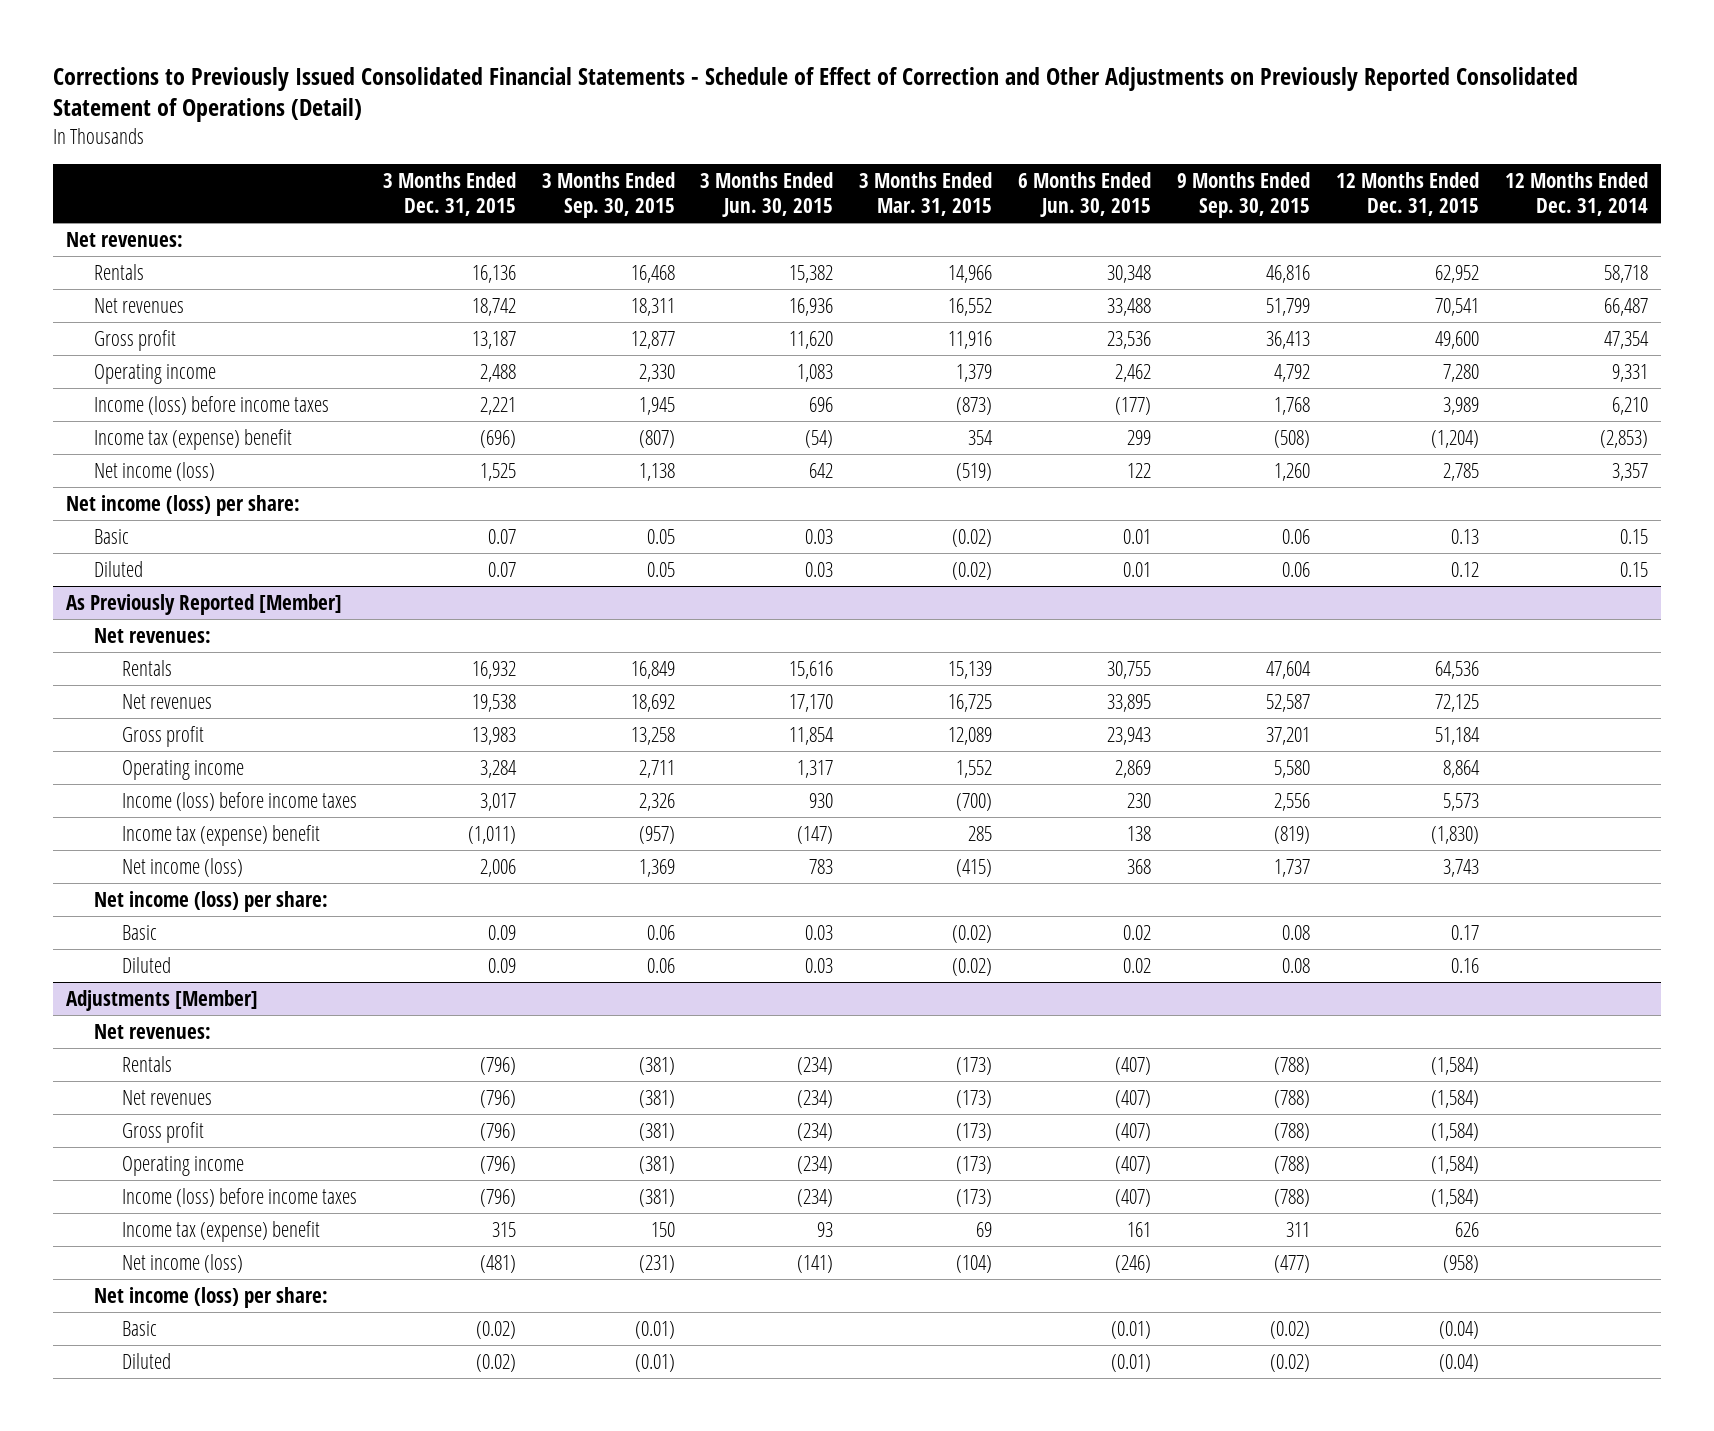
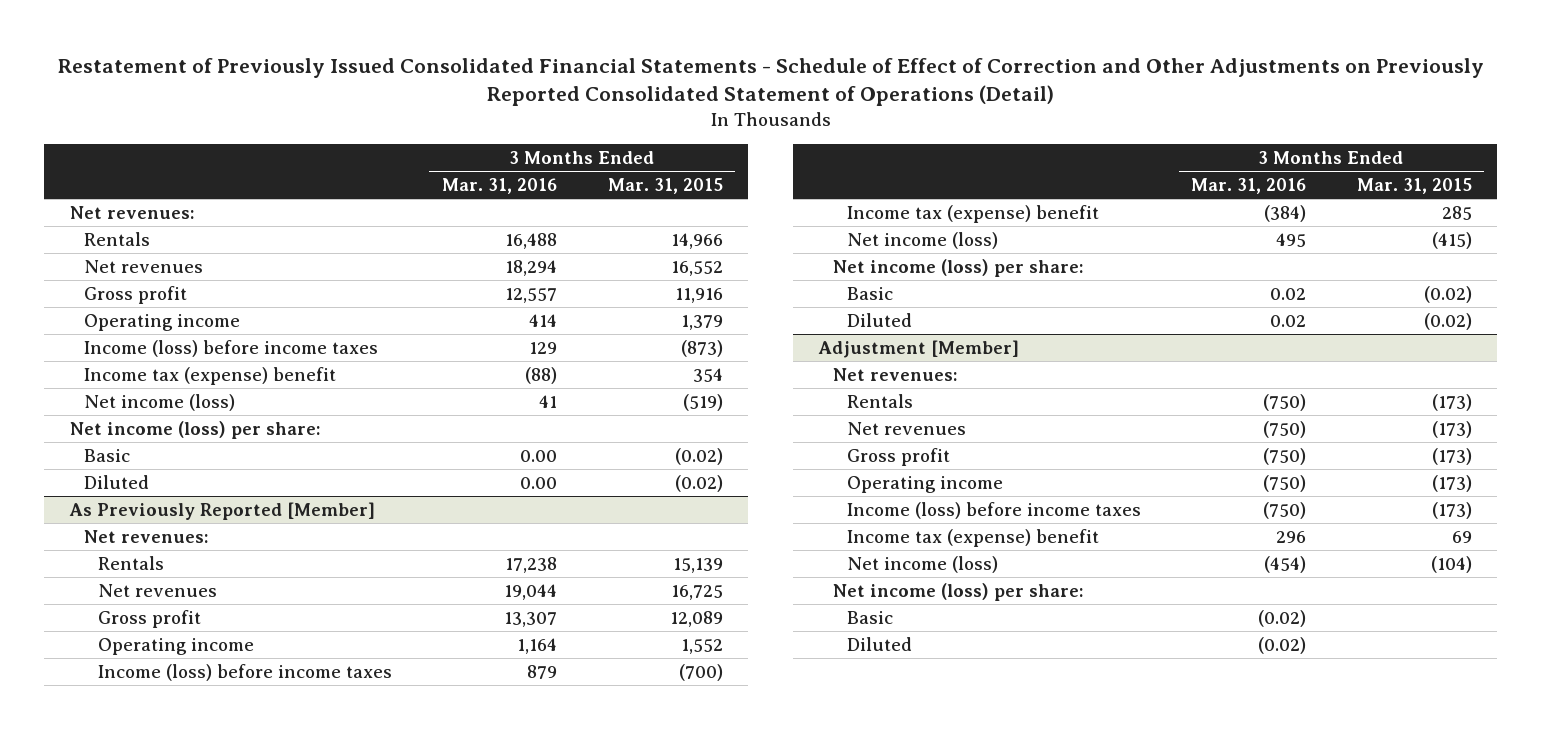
[53,66,1579,123] Corrections to Previously Issued Consolidated Financial Statements - Schedule of Effect of Correction and Other Adjustments on Previously Reported Consolidated Statement of Operations (Detail) -> [57,57,1484,107] Restatement of Previously Issued Consolidated Financial Statements - Schedule of Effect of Correction and Other Adjustments on Previously Reported Consolidated Statement of Operations (Detail)
[382,171,516,217] 3 Months Ended Dec. 31, 2015 -> none
[541,171,675,219] 3 Months Ended Sep. 30, 2015 -> none
[700,171,834,218] 3 Months Ended Jun. 30, 2015 -> none
[1018,171,1152,218] 6 Months Ended Jun. 30, 2015 -> none
[1177,171,1311,219] 9 Months Ended Sep. 30, 2015 -> none
[1336,171,1480,217] 12 Months Ended Dec. 31, 2015 -> none
[1504,171,1648,217] 12 Months Ended Dec. 31, 2014 -> none
none -> [442,177,558,194] Mar. 31, 2016
[66,989,259,1011] Adjustments [Member] -> [817,339,1019,358] Adjustment [Member]

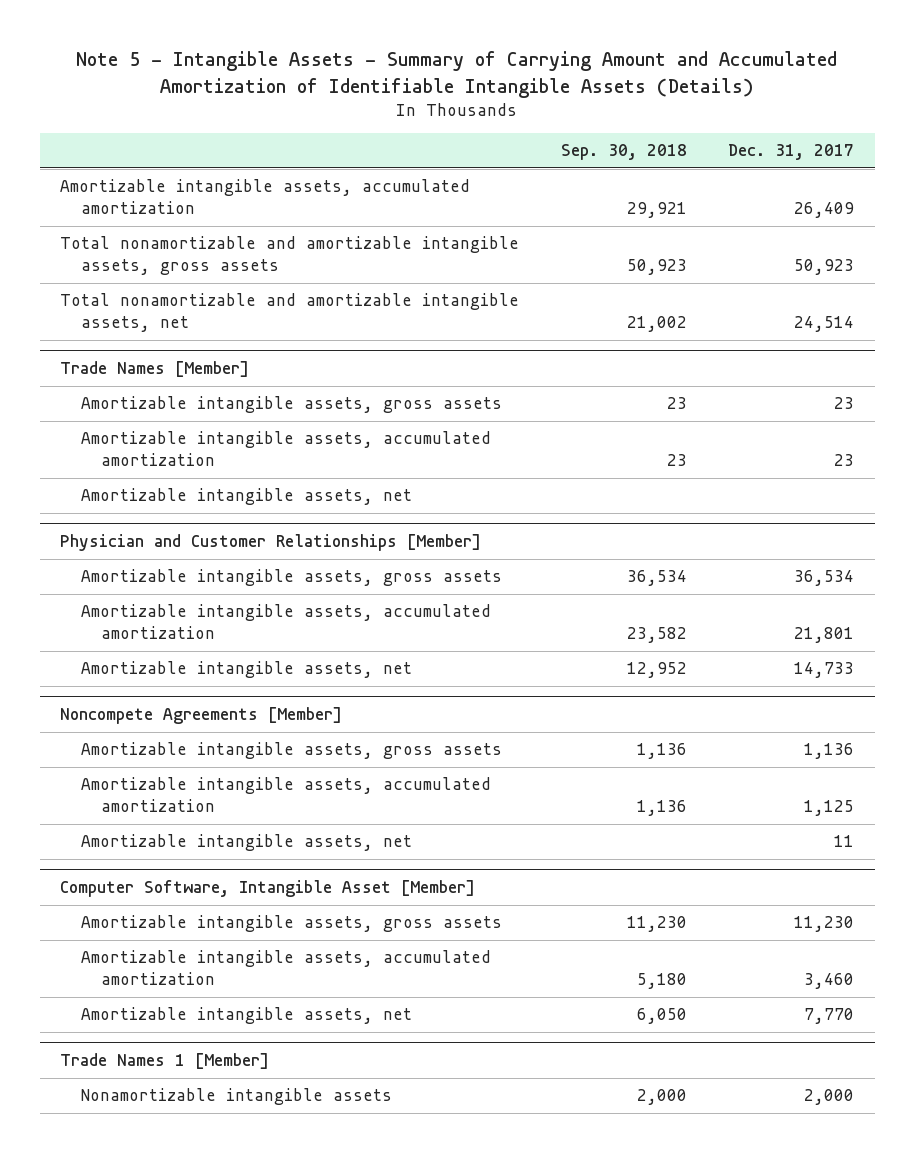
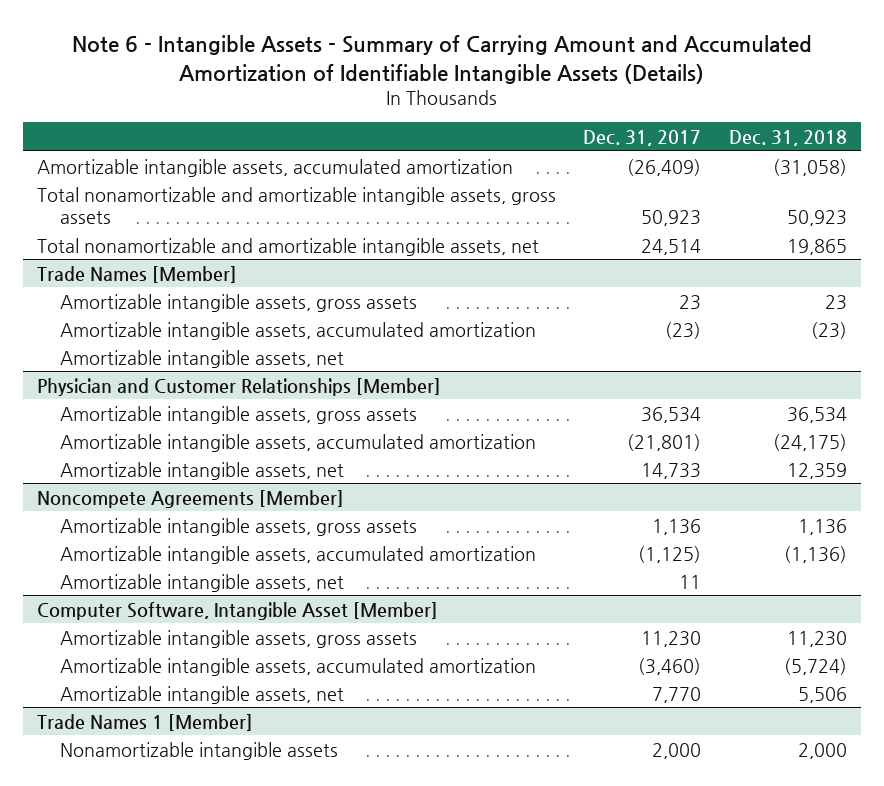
[76,51,838,98] Note 5 - Intangible Assets - Summary of Carrying Amount and Accumulated Amortization of Identifiable Intangible Assets (Details) -> [71,35,812,84] Note 6 - Intangible Assets - Summary of Carrying Amount and Accumulated Amortization of Identifiable Intangible Assets (Details)
[560,144,687,161] Sep. 30, 2018 -> none
none -> [729,129,848,146] Dec. 31, 2018
[794,202,855,219] 26,409 -> [627,158,702,176] (26,409)
[834,454,855,467] 23 -> [665,321,702,339] (23)
[794,627,855,644] 21,801 -> [627,433,702,451] (21,801)
[804,800,855,817] 1,125 -> [638,545,702,563] (1,125)
[804,973,855,990] 3,460 -> [638,657,702,675] (3,460)

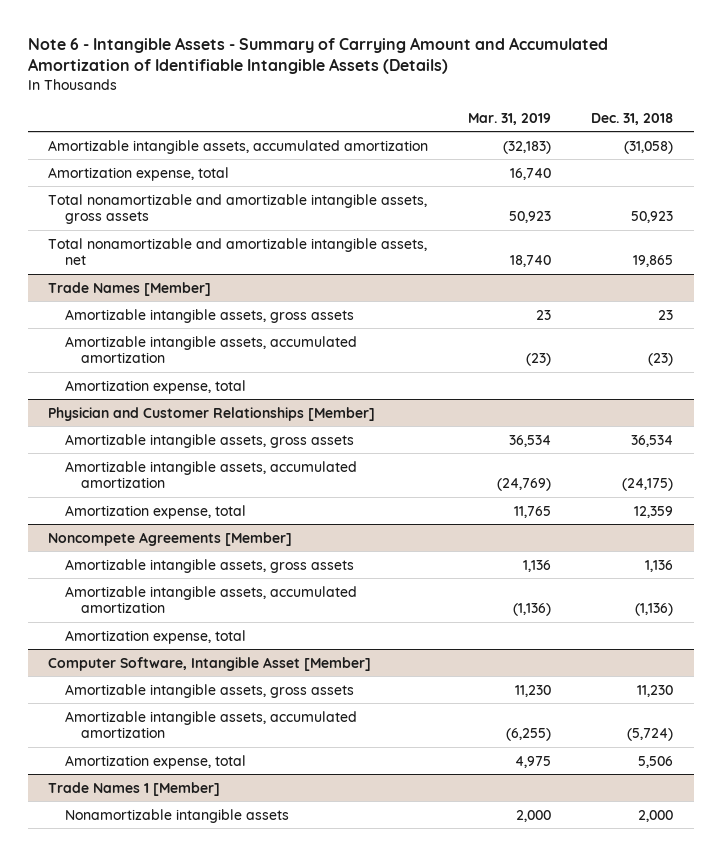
[583,129,702,146] Dec. 31, 2017 -> none
none -> [468,112,552,125] Mar. 31, 2019
none -> [47,166,229,181] Amortization expense, total
[60,349,345,368] Amortizable intangible assets, net -> [64,379,246,394] Amortization expense, total
[60,461,345,480] Amortizable intangible assets, net -> [64,504,246,519] Amortization expense, total
[60,573,345,592] Amortizable intangible assets, net -> [64,629,246,644] Amortization expense, total
[60,685,345,704] Amortizable intangible assets, net -> [64,754,246,769] Amortization expense, total

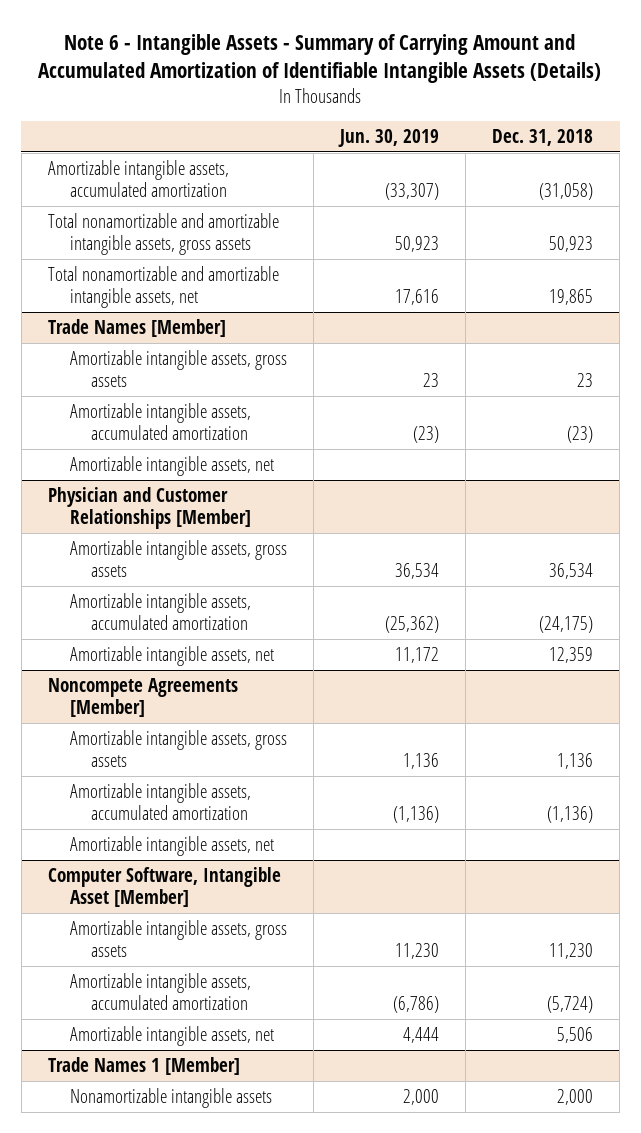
[468,112,552,125] Mar. 31, 2019 -> none
none -> [337,129,439,148] Jun. 30, 2019
[47,166,229,181] Amortization expense, total -> none
[64,379,246,394] Amortization expense, total -> [69,455,274,476] Amortizable intangible assets, net
[64,504,246,519] Amortization expense, total -> [69,645,274,666] Amortizable intangible assets, net
[64,629,246,644] Amortization expense, total -> [69,835,274,856] Amortizable intangible assets, net
[64,754,246,769] Amortization expense, total -> [69,1025,274,1046] Amortizable intangible assets, net

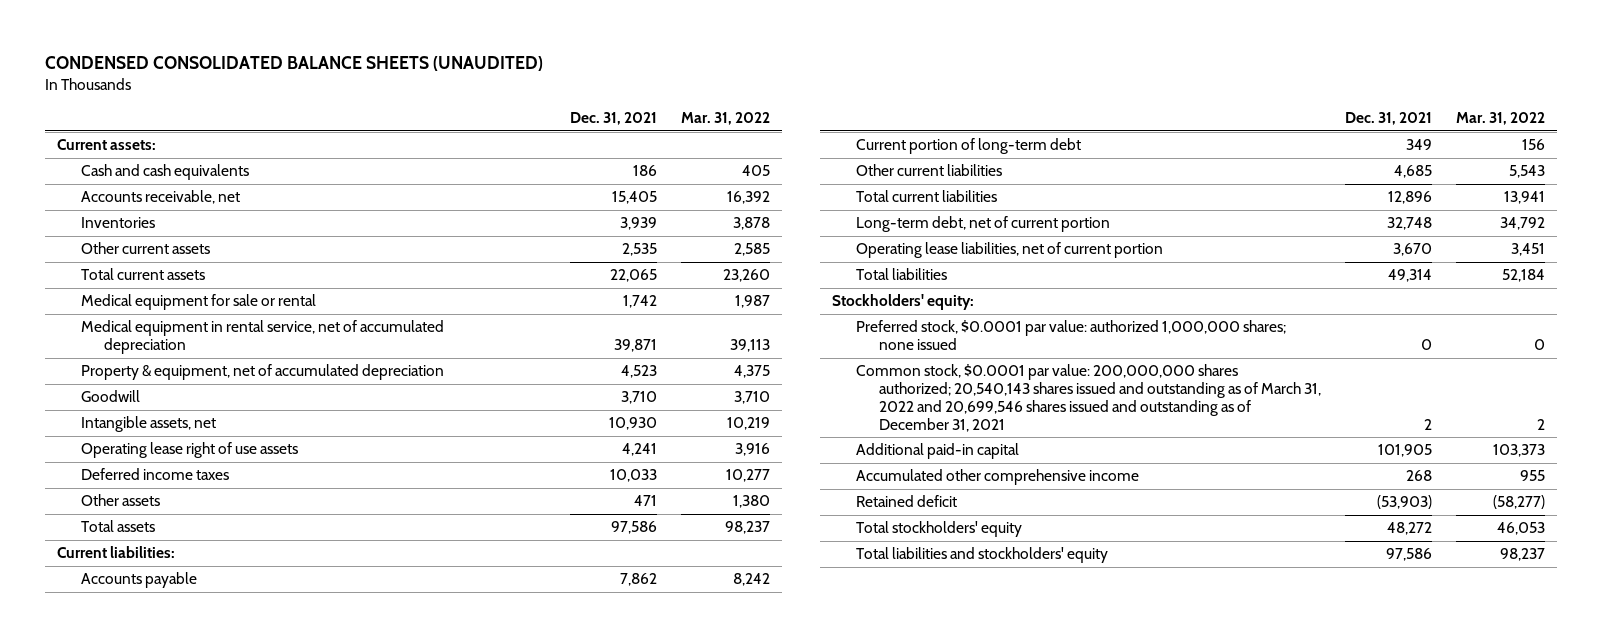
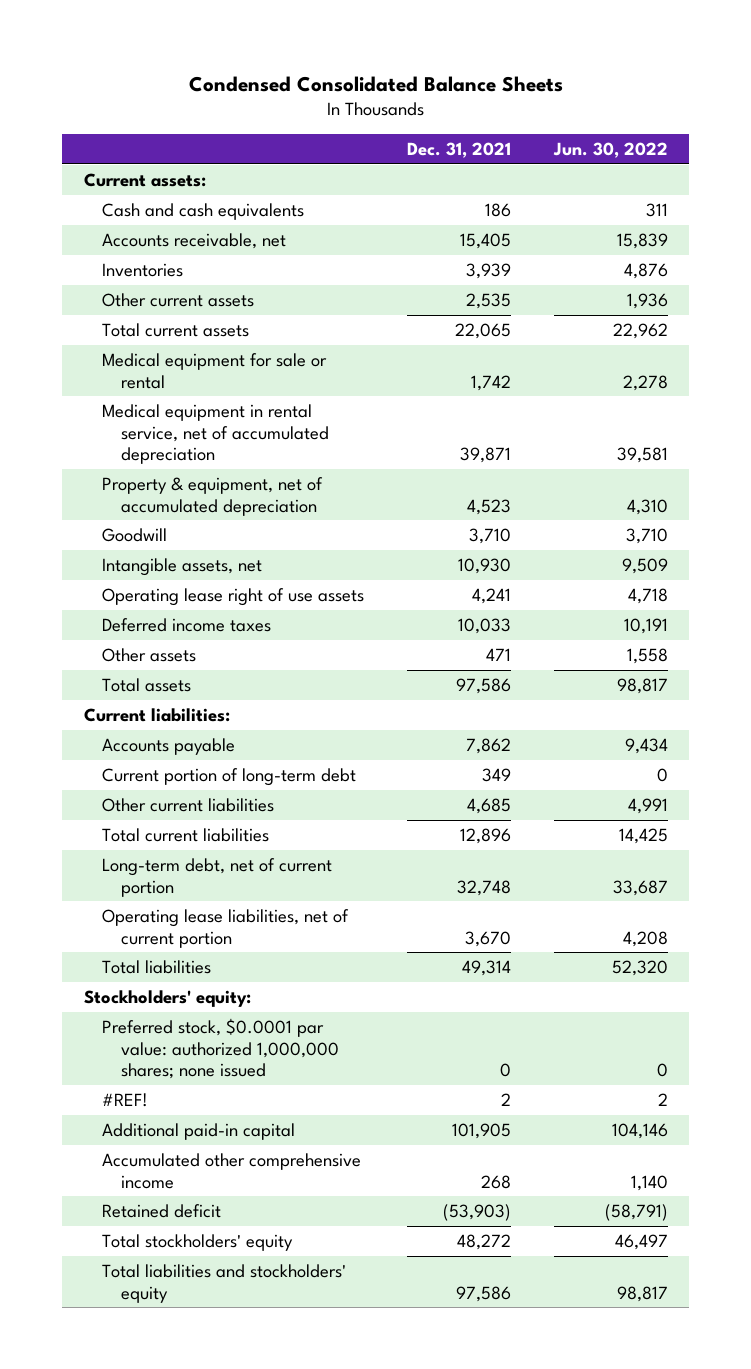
[45,56,544,72] CONDENSED CONSOLIDATED BALANCE SHEETS (UNAUDITED) -> [188,75,563,92] Condensed Consolidated Balance Sheets
[681,112,771,126] Mar. 31, 2022 -> none
none -> [552,141,668,158] Jun. 30, 2022
[855,364,1322,432] Common stock, $0.0001 par value: 200,000,000 shares authorized; 20,540,143 shares issued and outstanding as of March 31, 2022 and 20,699,546 shares issued and outstanding as of December 31, 2021 -> [102,1093,149,1108] #REF!

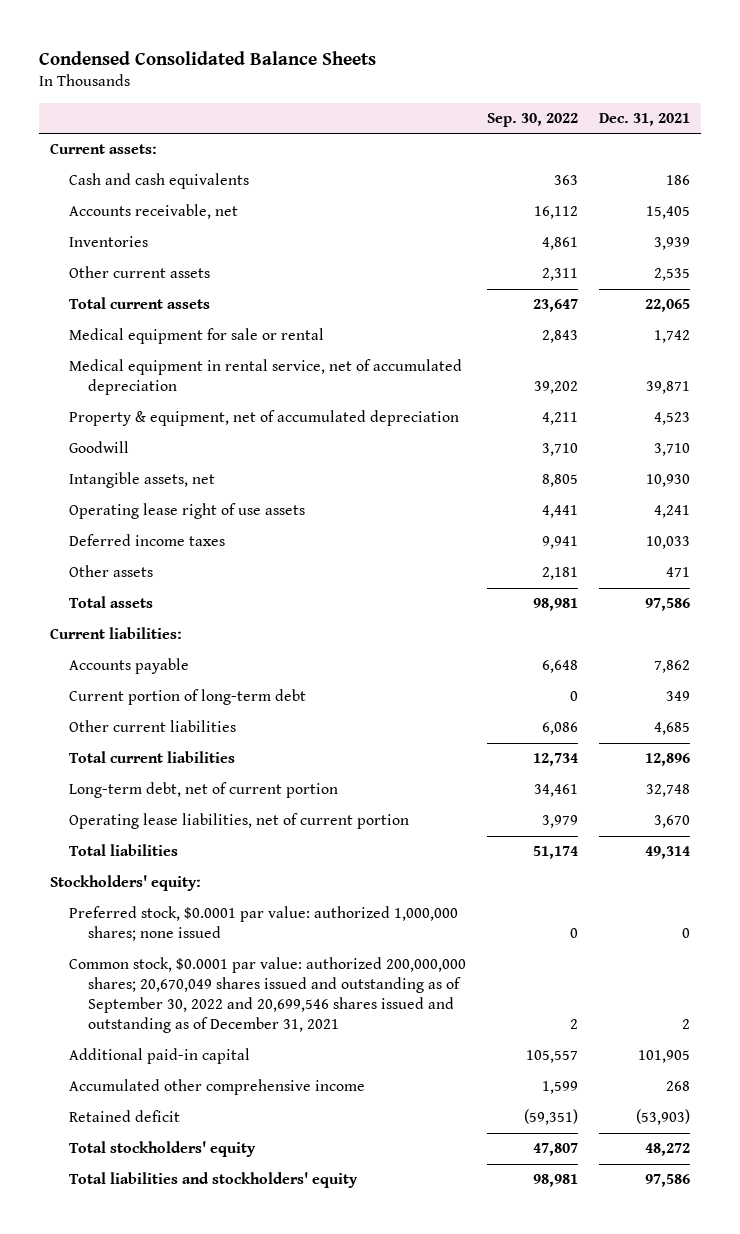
[552,141,668,158] Jun. 30, 2022 -> none
none -> [486,113,578,128] Sep. 30, 2022
[102,1093,149,1108] #REF! -> [68,957,466,1034] Common stock, $0.0001 par value: authorized 200,000,000 shares; 20,670,049 shares issued and outstanding as of September 30, 2022 and 20,699,546 shares issued and outstanding as of December 31, 2021

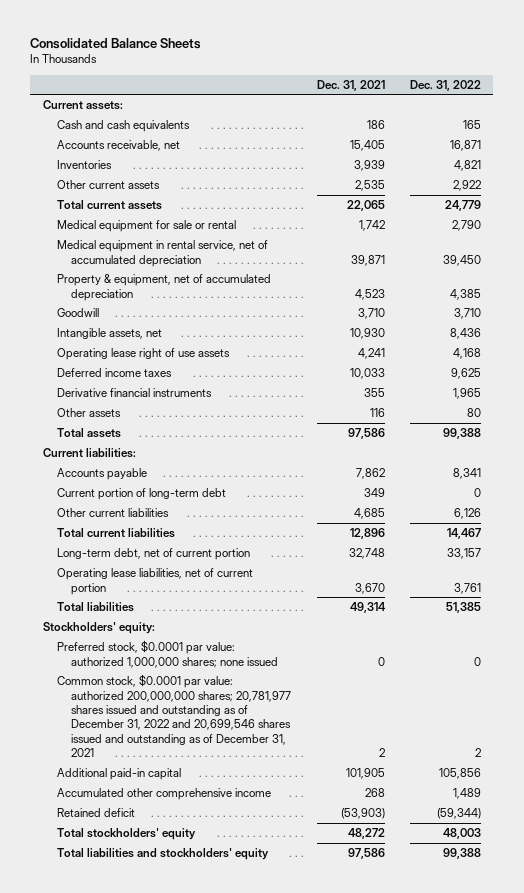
[39,50,377,65] Condensed Consolidated Balance Sheets -> [30,38,202,50] Consolidated Balance Sheets
[486,113,578,128] Sep. 30, 2022 -> none
none -> [409,79,481,91] Dec. 31, 2022
none -> [57,388,213,398] Derivative financial instruments
[666,567,691,578] 471 -> [369,408,385,418] 116
[68,957,466,1034] Common stock, $0.0001 par value: authorized 200,000,000 shares; 20,670,049 shares issued and outstanding as of September 30, 2022 and 20,699,546 shares issued and outstanding as of December 31, 2021 -> [57,674,292,758] Common stock, $0.0001 par value: authorized 200,000,000 shares; 20,781,977 shares issued and outstanding as of December 31, 2022 and 20,699,546 shares issued and outstanding as of December 31, 2021

